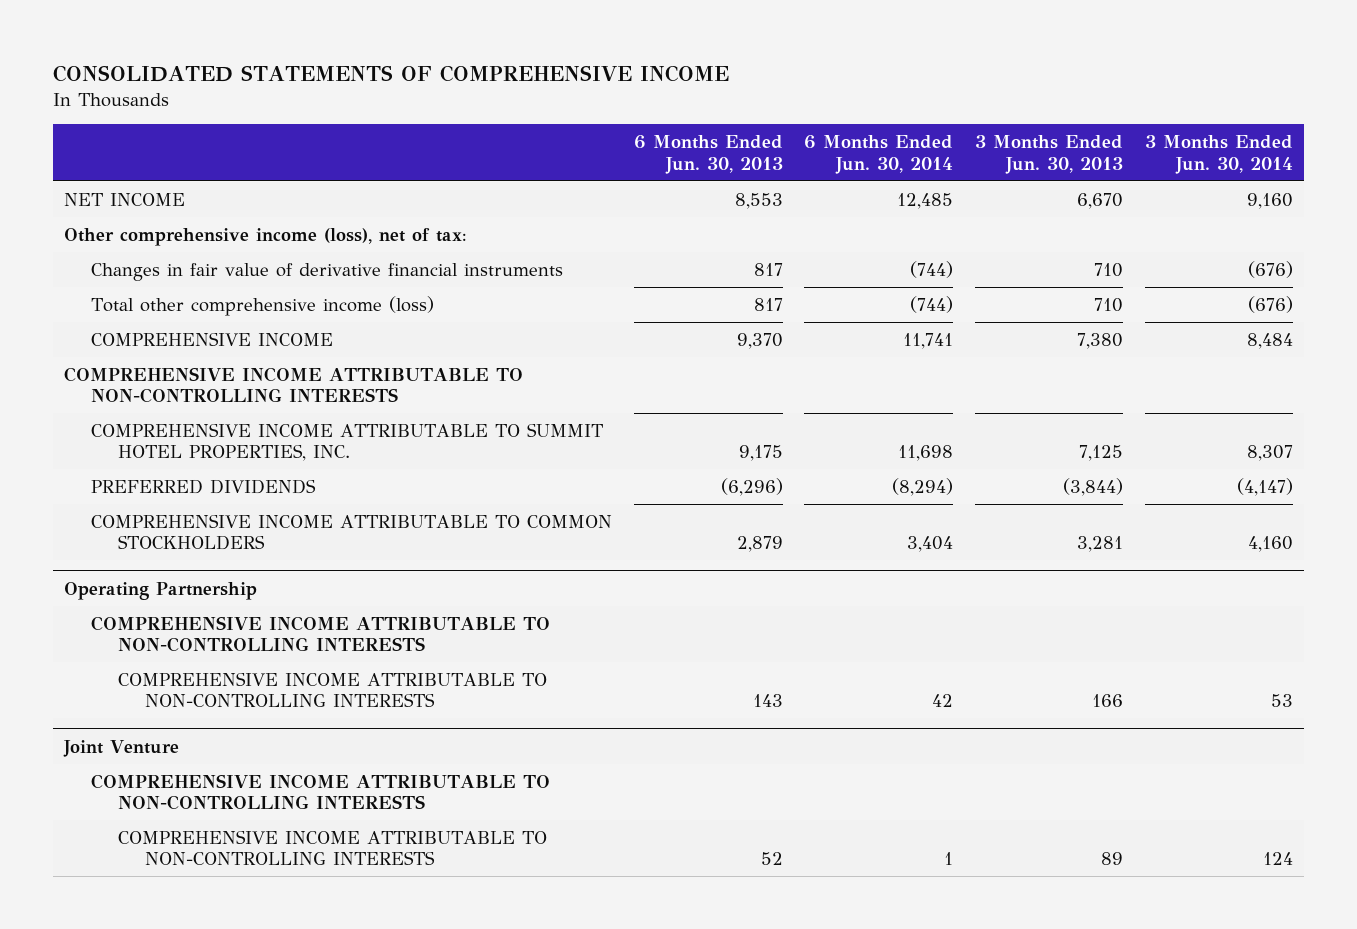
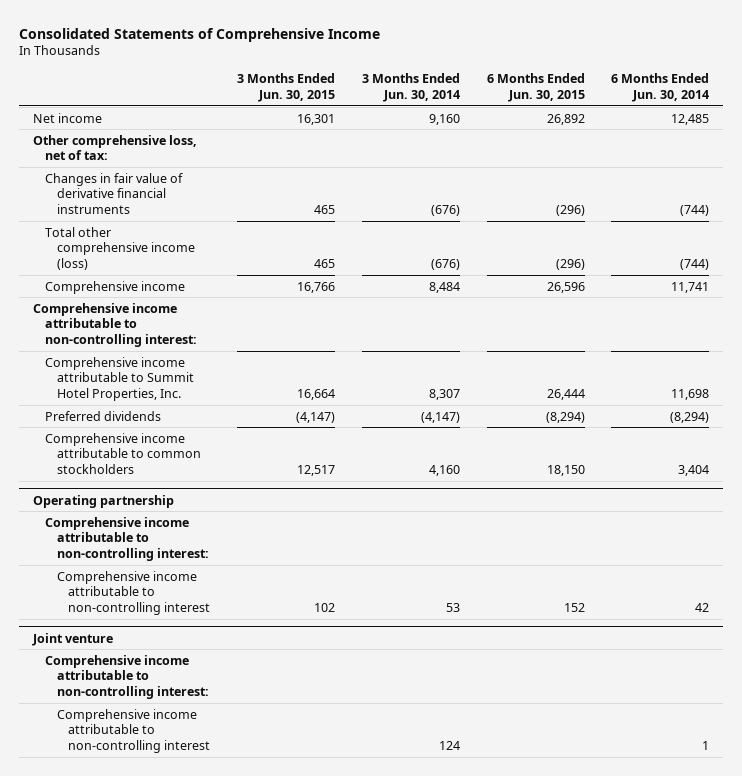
[52,65,729,83] CONSOLIDATED STATEMENTS OF COMPREHENSIVE INCOME -> [19,27,381,42] Consolidated Statements of Comprehensive Income
[633,134,783,174] 6 Months Ended Jun. 30, 2013 -> none
[975,134,1124,174] 3 Months Ended Jun. 30, 2013 -> none
none -> [237,73,336,103] 3 Months Ended Jun. 30, 2015
none -> [486,73,585,103] 6 Months Ended Jun. 30, 2015
[63,192,185,206] NET INCOME -> [32,112,102,123] Net income
[63,227,467,246] Other comprehensive income (loss), net of tax: -> [32,134,197,161] Other comprehensive loss, net of tax:
[90,331,333,346] COMPREHENSIVE INCOME -> [44,280,185,294] Comprehensive income
[63,366,523,404] COMPREHENSIVE INCOME ATTRIBUTABLE TO NON-CONTROLLING INTERESTS -> [32,302,197,348] Comprehensive income attributable to non-controlling interest:
[90,422,603,462] COMPREHENSIVE INCOME ATTRIBUTABLE TO SUMMIT HOTEL PROPERTIES, INC. -> [44,356,194,402] Comprehensive income attributable to Summit Hotel Properties, Inc.
[90,478,316,494] PREFERRED DIVIDENDS -> [44,410,161,421] Preferred dividends
[90,513,612,551] COMPREHENSIVE INCOME ATTRIBUTABLE TO COMMON STOCKHOLDERS -> [44,432,201,475] Comprehensive income attributable to common stockholders
[63,581,257,600] Operating Partnership -> [32,494,174,508] Operating partnership
[90,615,550,653] COMPREHENSIVE INCOME ATTRIBUTABLE TO NON-CONTROLLING INTERESTS -> [44,516,209,562] Comprehensive income attributable to non-controlling interest:
[118,671,548,708] COMPREHENSIVE INCOME ATTRIBUTABLE TO NON-CONTROLLING INTERESTS -> [56,570,211,616] Comprehensive income attributable to non-controlling interest
[62,739,179,757] Joint Venture -> [31,632,113,646] Joint venture
[90,773,550,811] COMPREHENSIVE INCOME ATTRIBUTABLE TO NON-CONTROLLING INTERESTS -> [44,654,209,700] Comprehensive income attributable to non-controlling interest:
[118,829,548,866] COMPREHENSIVE INCOME ATTRIBUTABLE TO NON-CONTROLLING INTERESTS -> [56,708,211,754] Comprehensive income attributable to non-controlling interest

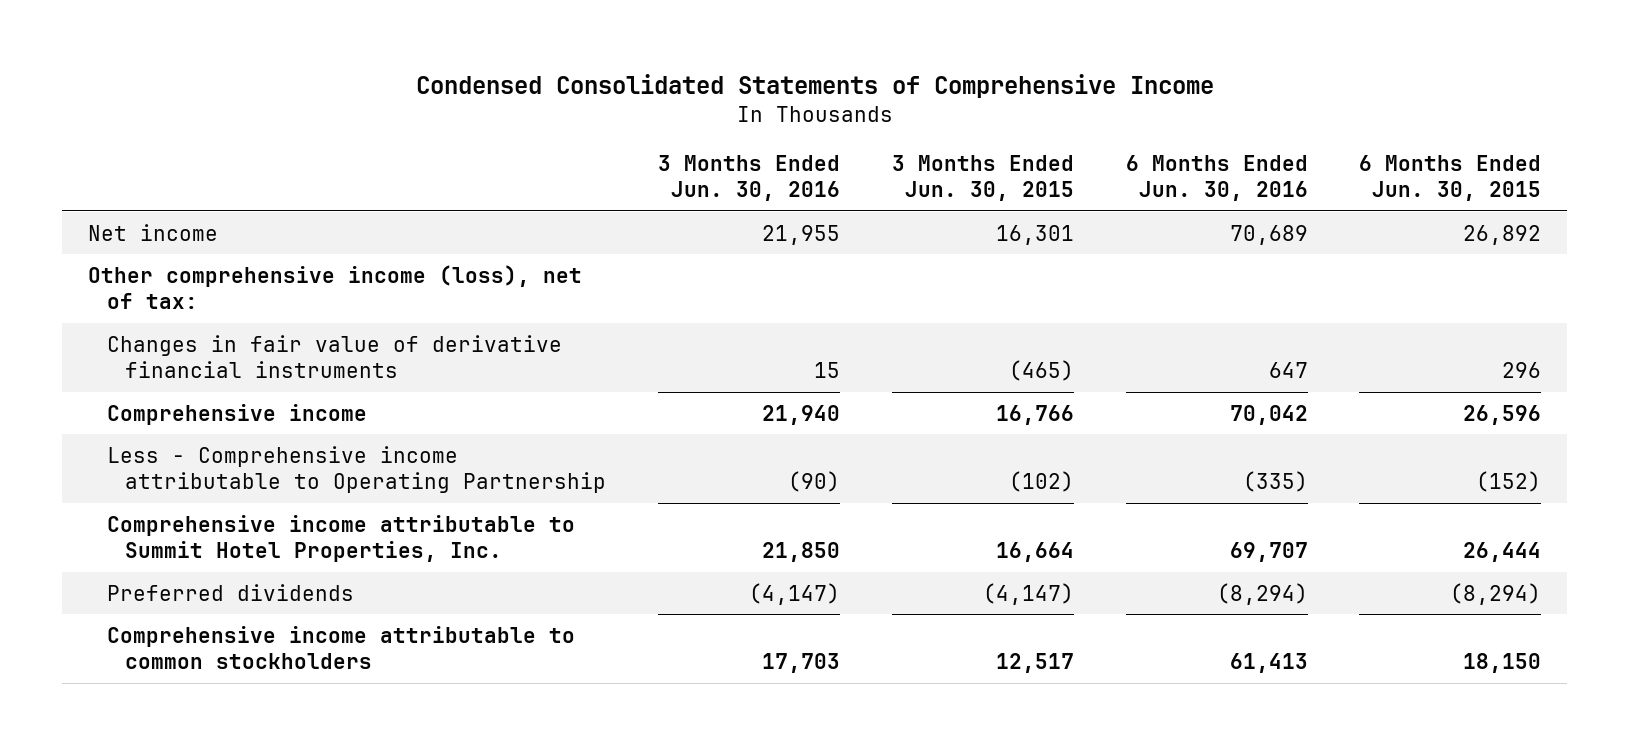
[19,27,381,42] Consolidated Statements of Comprehensive Income -> [415,74,1214,99] Condensed Consolidated Statements of Comprehensive Income
[361,73,460,103] 3 Months Ended Jun. 30, 2014 -> none
[611,73,710,103] 6 Months Ended Jun. 30, 2014 -> none
none -> [657,154,840,202] 3 Months Ended Jun. 30, 2016
none -> [1125,154,1308,202] 6 Months Ended Jun. 30, 2016
[44,226,195,271] Total other comprehensive income (loss) -> none
[32,134,197,161] Other comprehensive loss, net of tax: -> [88,264,583,310] Other comprehensive income (loss), net of tax:
[314,205,336,215] 465 -> [1008,360,1074,382] (465)
[555,205,585,217] (296) -> [1502,362,1542,379] 296
[32,302,197,348] Comprehensive income attributable to non-controlling interest: -> none
none -> [106,445,607,494] Less - Comprehensive income attributable to Operating Partnership
[32,494,174,508] Operating partnership -> none
[44,516,209,562] Comprehensive income attributable to non-controlling interest: -> none
[56,570,211,616] Comprehensive income attributable to non-controlling interest -> none
[31,632,113,646] Joint venture -> none
[44,654,209,700] Comprehensive income attributable to non-controlling interest: -> none
[56,708,211,754] Comprehensive income attributable to non-controlling interest -> none

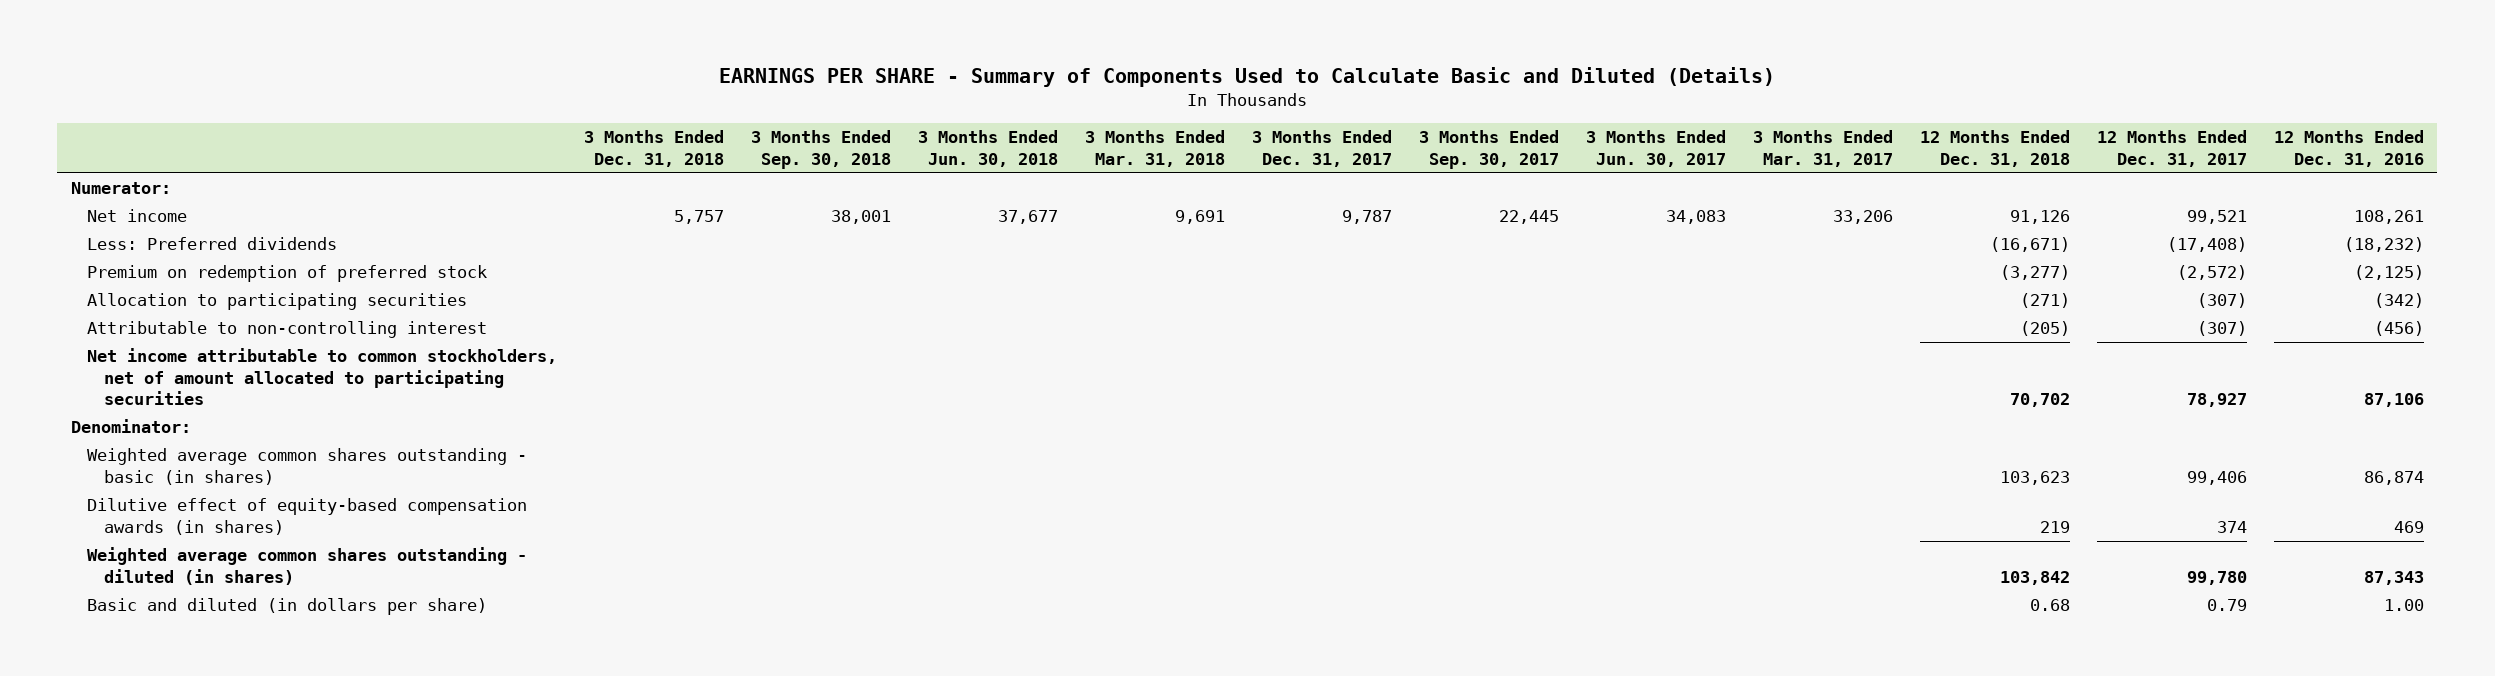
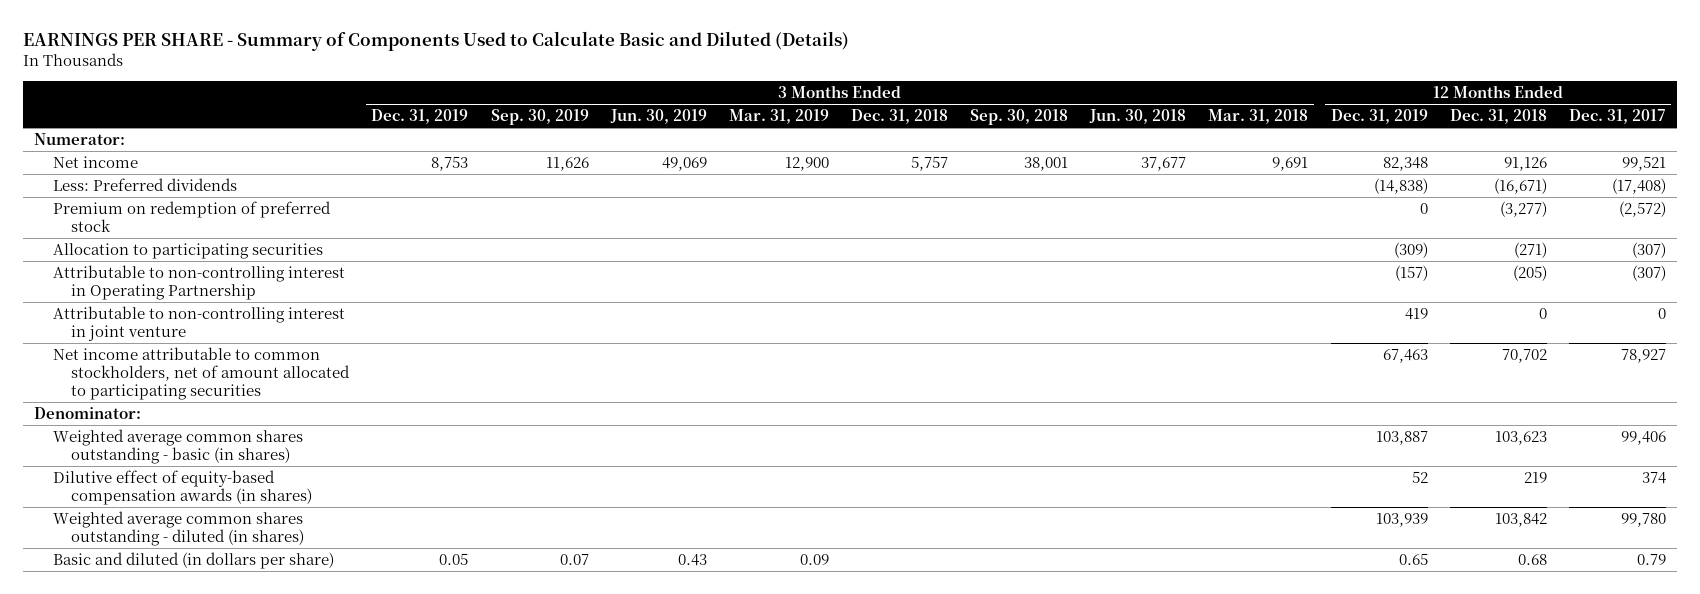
[1252,130,1393,167] 3 Months Ended Dec. 31, 2017 -> none
[1419,130,1560,169] 3 Months Ended Sep. 30, 2017 -> none
[1586,130,1727,167] 3 Months Ended Jun. 30, 2017 -> none
[1753,130,1894,167] 3 Months Ended Mar. 31, 2017 -> none
[2273,130,2424,167] 12 Months Ended Dec. 31, 2016 -> none
none -> [371,109,469,125] Dec. 31, 2019
none -> [490,109,589,126] Sep. 30, 2019
none -> [609,109,707,125] Jun. 30, 2019
none -> [728,109,829,125] Mar. 31, 2019
none -> [1330,109,1428,125] Dec. 31, 2019
[87,321,488,339] Attributable to non-controlling interest -> [52,265,345,300] Attributable to non-controlling interest in Operating Partnership
none -> [52,306,345,341] Attributable to non-controlling interest in joint venture

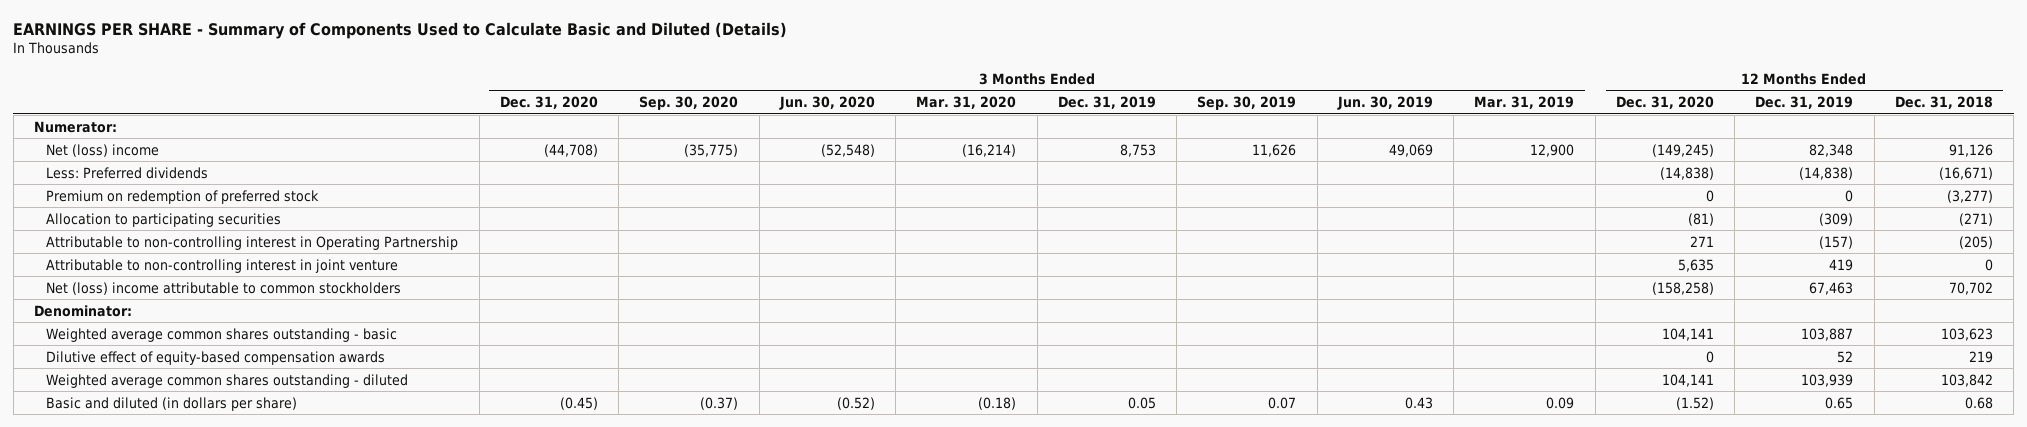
[850,109,948,125] Dec. 31, 2018 -> none
[970,109,1069,126] Sep. 30, 2018 -> none
[1089,109,1187,125] Jun. 30, 2018 -> none
[1208,109,1309,125] Mar. 31, 2018 -> none
[1568,109,1666,125] Dec. 31, 2017 -> none
none -> [499,96,598,110] Dec. 31, 2020
none -> [639,96,739,111] Sep. 30, 2020
none -> [778,96,875,111] Jun. 30, 2020
none -> [916,96,1017,110] Mar. 31, 2020
none -> [1615,96,1714,110] Dec. 31, 2020
[52,156,138,169] Net income -> [46,143,160,157] Net (loss) income
[52,347,351,400] Net income attributable to common stockholders, net of amount allocated to participating securities -> [46,281,402,295] Net (loss) income attributable to common stockholders
[52,429,303,464] Weighted average common shares outstanding - basic (in shares) -> [46,327,398,342] Weighted average common shares outstanding - basic
[52,470,313,505] Dilutive effect of equity-based compensation awards (in shares) -> [46,350,386,365] Dilutive effect of equity-based compensation awards
[52,511,305,546] Weighted average common shares outstanding - diluted (in shares) -> [46,373,409,388] Weighted average common shares outstanding - diluted

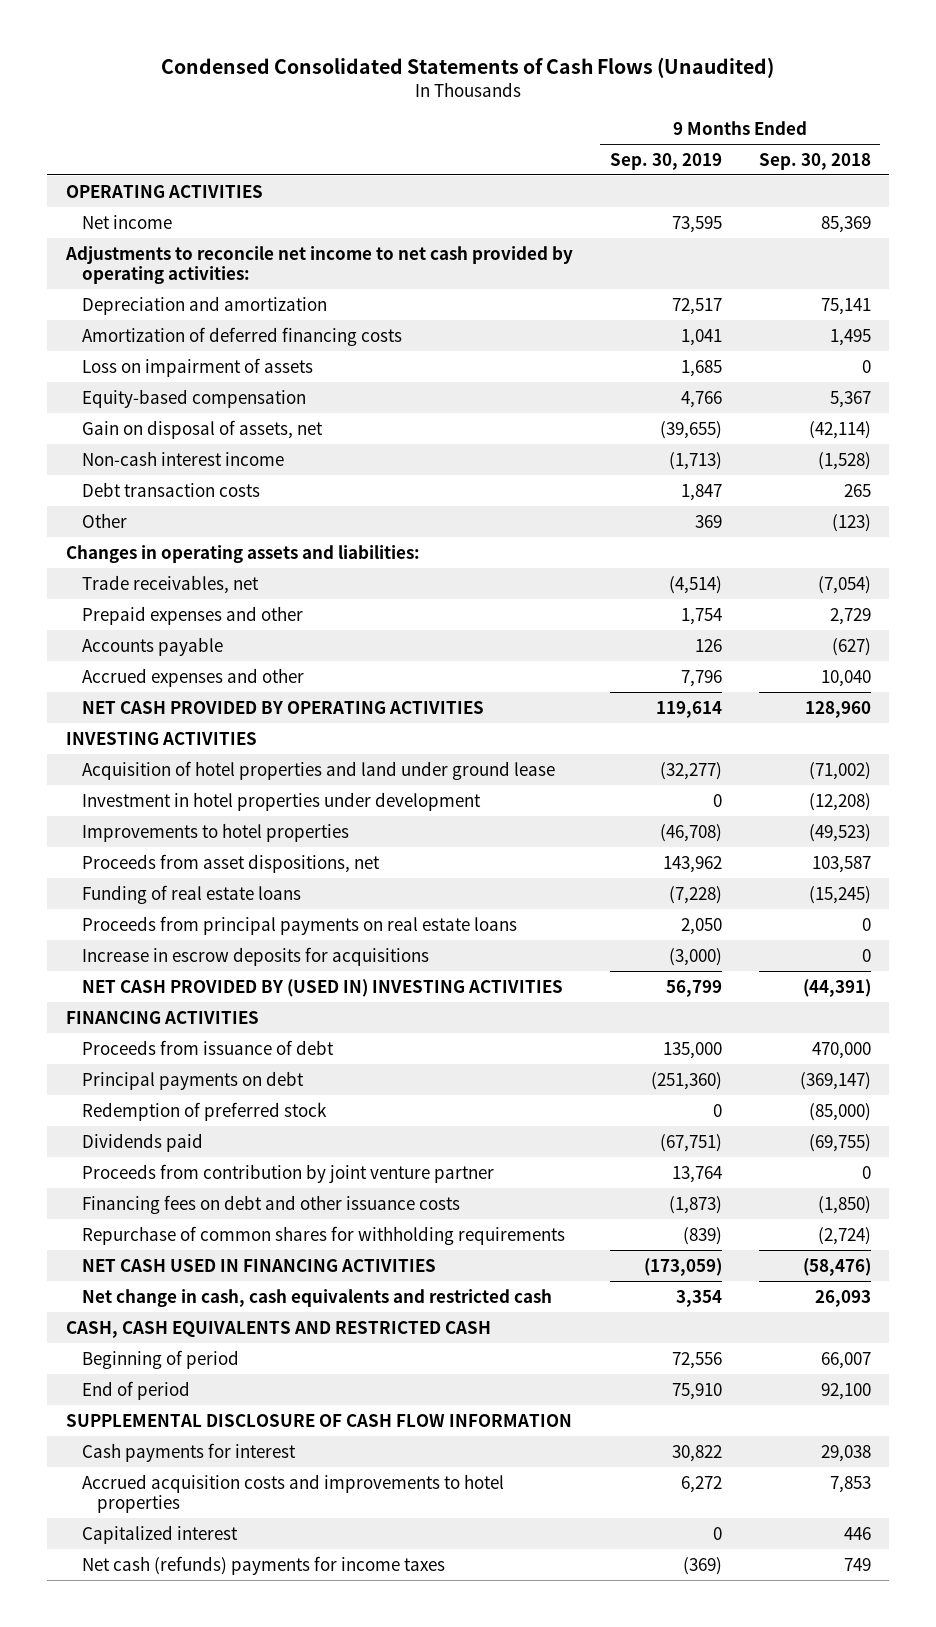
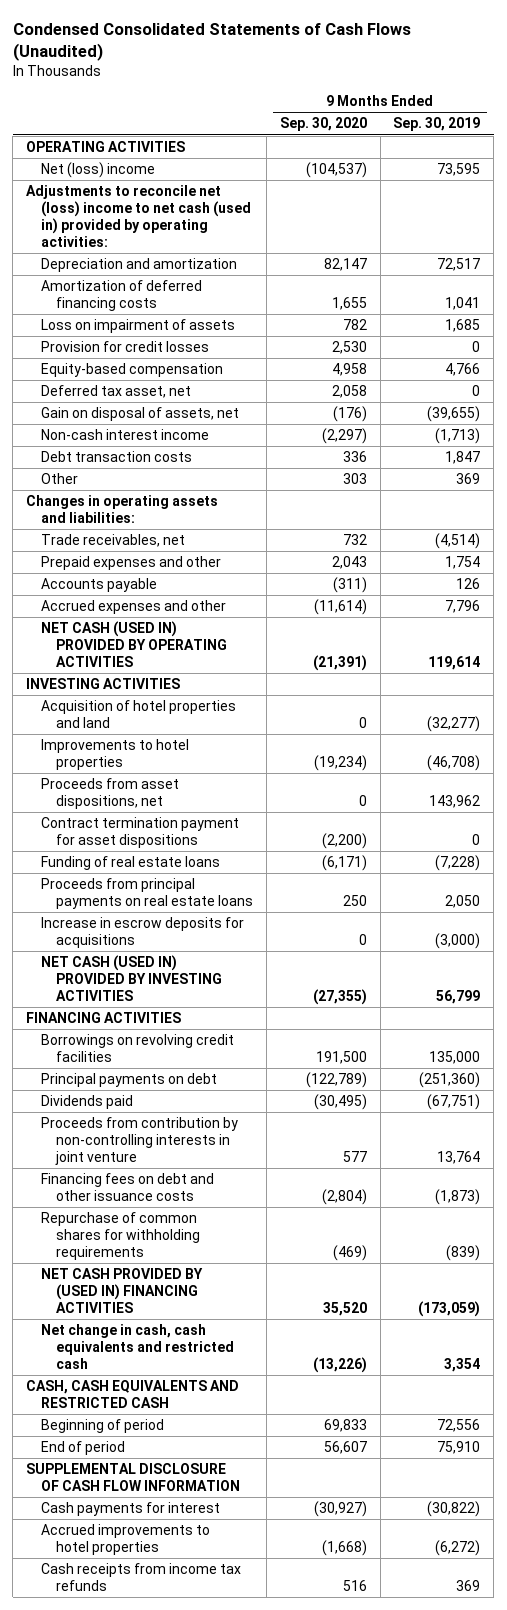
[758,152,871,170] Sep. 30, 2018 -> none
none -> [279,117,367,132] Sep. 30, 2020
[81,214,172,229] Net income -> [41,162,156,179] Net (loss) income
[64,245,573,284] Adjustments to reconcile net income to net cash provided by operating activities: -> [26,185,252,247] Adjustments to reconcile net (loss) income to net cash (used in) provided by operating activities:
none -> [41,341,210,353] Provision for credit losses
none -> [41,385,192,399] Deferred tax asset, net
[81,700,484,714] NET CASH PROVIDED BY OPERATING ACTIVITIES -> [41,621,228,668] NET CASH (USED IN) PROVIDED BY OPERATING ACTIVITIES
[81,791,481,811] Investment in hotel properties under development -> none
[81,760,555,780] Acquisition of hotel properties and land under ground lease -> [41,700,237,729] Acquisition of hotel properties and land
none -> [41,817,240,849] Contract termination payment for asset dispositions
[81,978,563,997] NET CASH PROVIDED BY (USED IN) INVESTING ACTIVITIES -> [41,955,223,1002] NET CASH (USED IN) PROVIDED BY INVESTING ACTIVITIES
[81,1039,334,1055] Proceeds from issuance of debt -> [41,1034,235,1063] Borrowings on revolving credit facilities
[81,1101,327,1121] Redemption of preferred stock -> none
[81,1163,494,1183] Proceeds from contribution by joint venture partner -> [41,1117,239,1166] Proceeds from contribution by non-controlling interests in joint venture
[81,1258,436,1272] NET CASH USED IN FINANCING ACTIVITIES -> [41,1268,204,1314] NET CASH PROVIDED BY (USED IN) FINANCING ACTIVITIES
[81,1524,238,1544] Capitalized interest -> none
[671,1444,722,1462] 30,822 -> [427,1501,481,1518] (30,822)
[81,1473,504,1513] Accrued acquisition costs and improvements to hotel properties -> [41,1524,211,1556] Accrued improvements to hotel properties
[680,1475,722,1493] 6,272 -> [435,1540,481,1557] (6,272)
[81,1555,445,1575] Net cash (refunds) payments for income taxes -> [41,1563,242,1592] Cash receipts from income tax refunds
[682,1556,722,1575] (369) -> [456,1580,481,1592] 369

